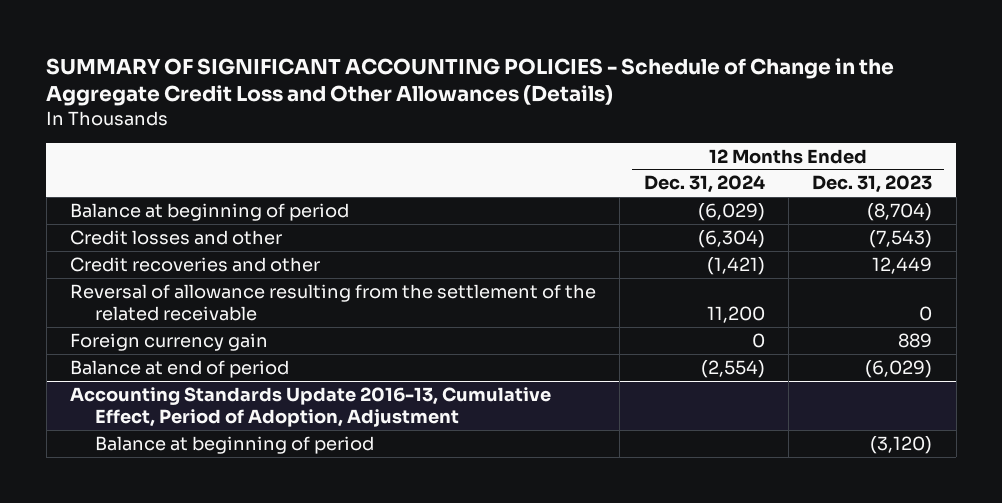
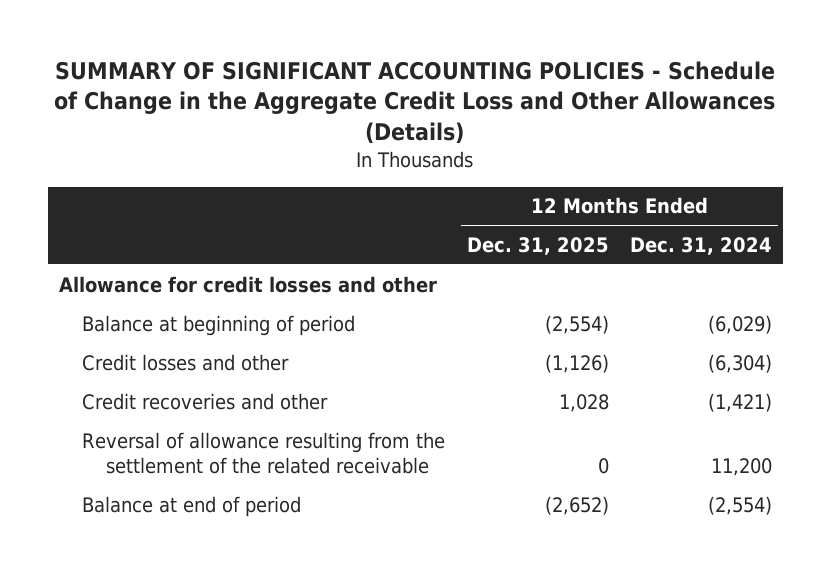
[812,175,933,194] Dec. 31, 2023 -> none
none -> [466,236,609,255] Dec. 31, 2025
none -> [58,275,437,293] Allowance for credit losses and other
[69,332,268,351] Foreign currency gain -> none
[69,386,551,427] Accounting Standards Update 2016-13, Cumulative Effect, Period of Adoption, Adjustment -> none
[94,435,374,454] Balance at beginning of period -> none

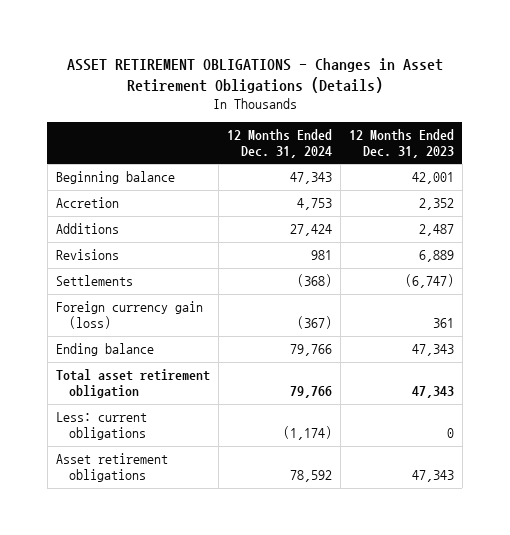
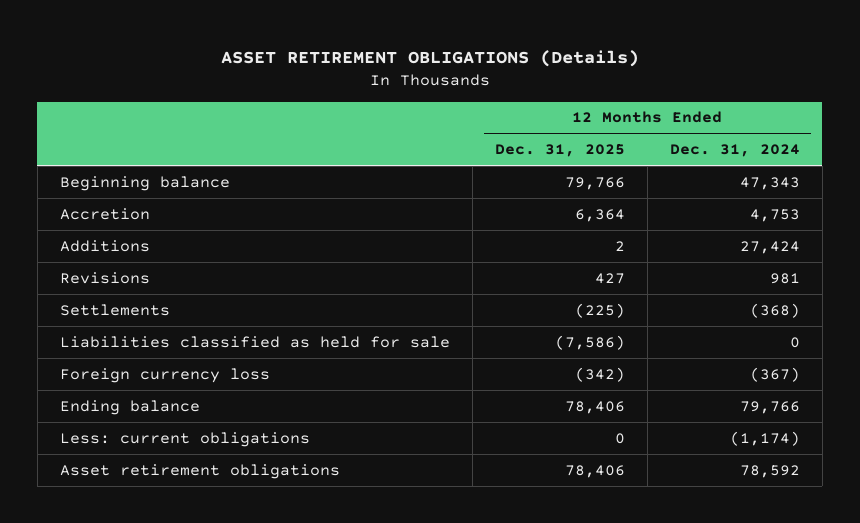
[66,57,443,93] ASSET RETIREMENT OBLIGATIONS - Changes in Asset Retirement Obligations (Details) -> [220,49,639,67] ASSET RETIREMENT OBLIGATIONS (Details)
[348,129,454,158] 12 Months Ended Dec. 31, 2023 -> none
none -> [494,144,625,158] Dec. 31, 2025
none -> [59,335,450,348] Liabilities classified as held for sale
[55,301,203,330] Foreign currency gain (loss) -> [59,367,270,383] Foreign currency loss
[55,369,210,399] Total asset retirement obligation -> none

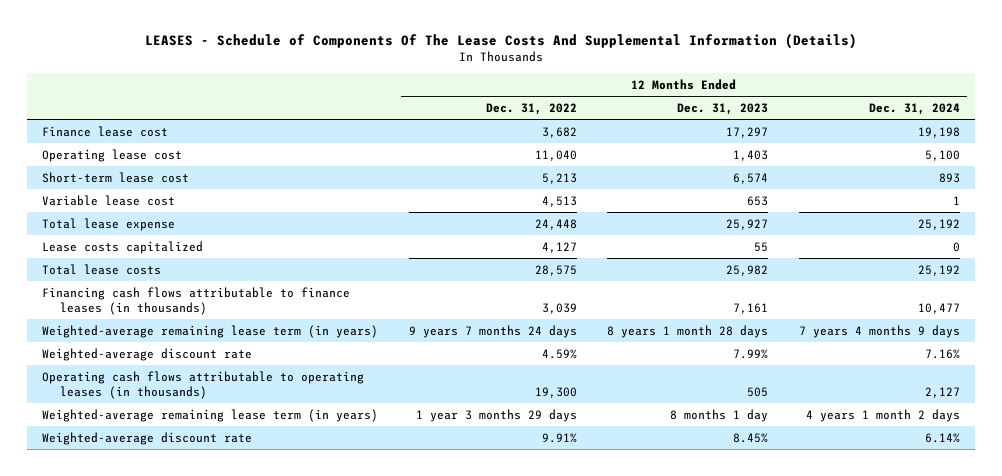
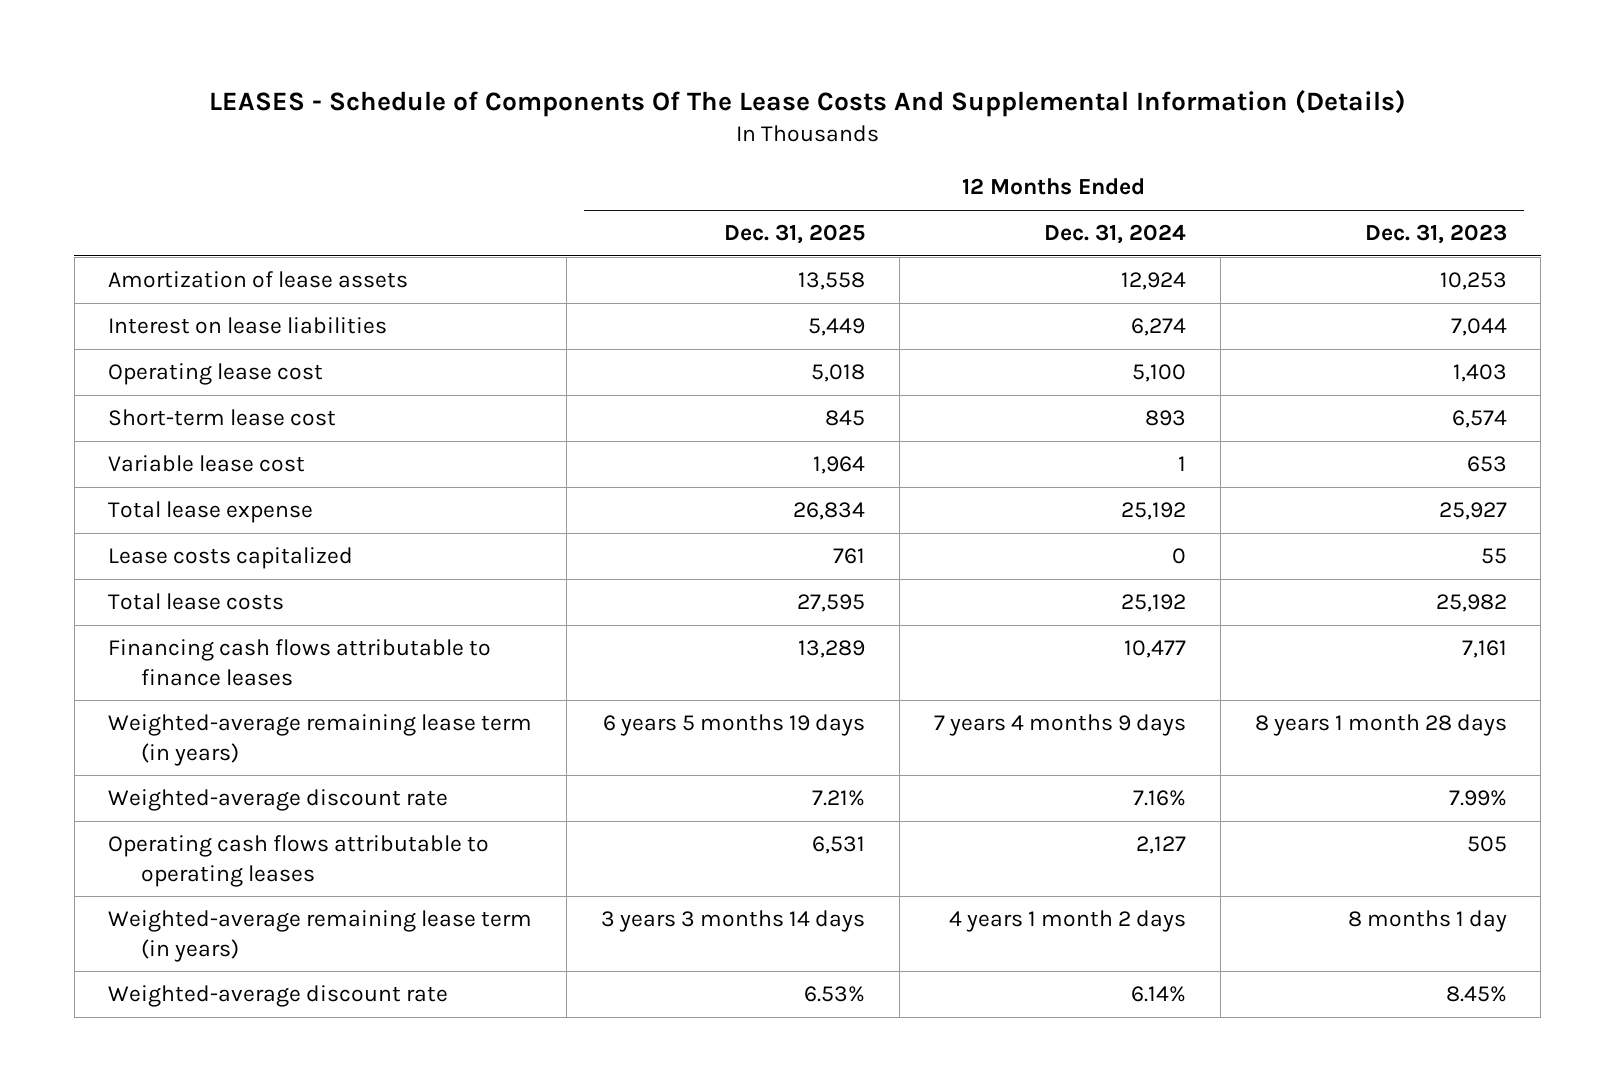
[485,102,577,115] Dec. 31, 2022 -> none
none -> [724,224,866,245] Dec. 31, 2025
[42,125,169,137] Finance lease cost -> none
none -> [108,271,409,289] Amortization of lease assets
none -> [108,317,388,335] Interest on lease liabilities
[42,286,351,315] Financing cash flows attributable to finance leases (in thousands) -> [108,639,492,686] Financing cash flows attributable to finance leases
[42,370,365,399] Operating cash flows attributable to operating leases (in thousands) -> [108,835,490,887] Operating cash flows attributable to operating leases

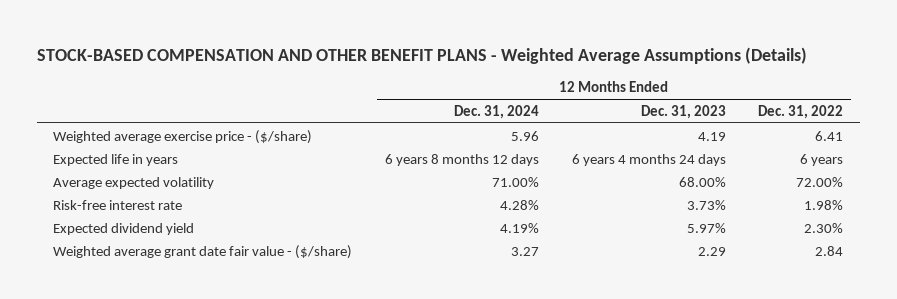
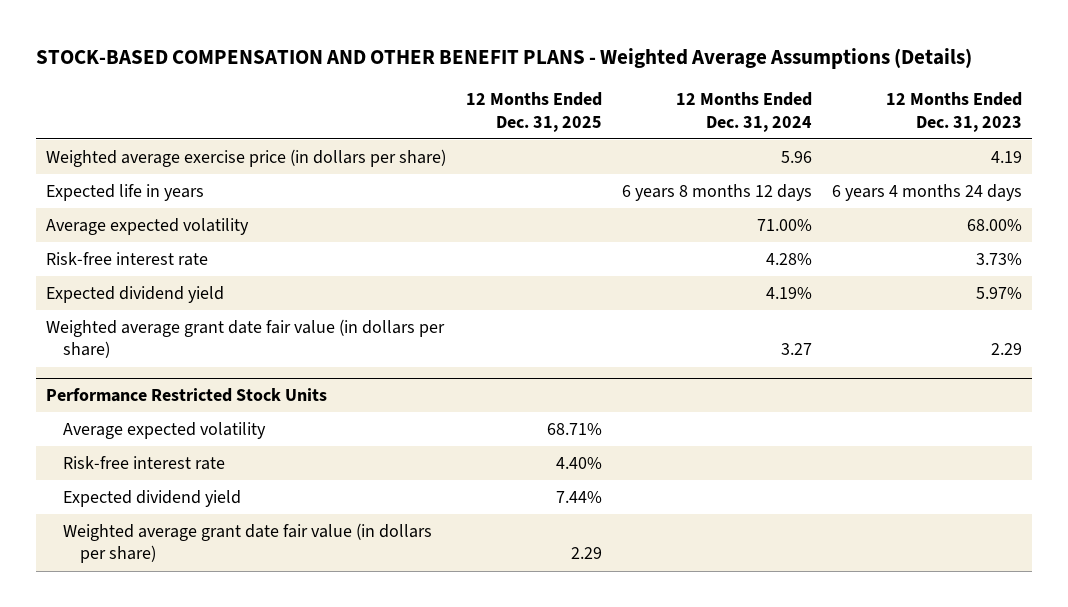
[758,104,844,119] Dec. 31, 2022 -> none
none -> [466,92,603,132] 12 Months Ended Dec. 31, 2025
[53,129,313,144] Weighted average exercise price - ($/share) -> [46,148,447,167] Weighted average exercise price (in dollars per share)
[53,244,353,259] Weighted average grant date fair value - ($/share) -> [46,318,446,359] Weighted average grant date fair value (in dollars per share)
none -> [46,388,328,403] Performance Restricted Stock Units
none -> [62,421,266,439] Average expected volatility
none -> [62,455,225,470] Risk-free interest rate
none -> [62,489,241,507] Expected dividend yield
none -> [62,522,432,564] Weighted average grant date fair value (in dollars per share)

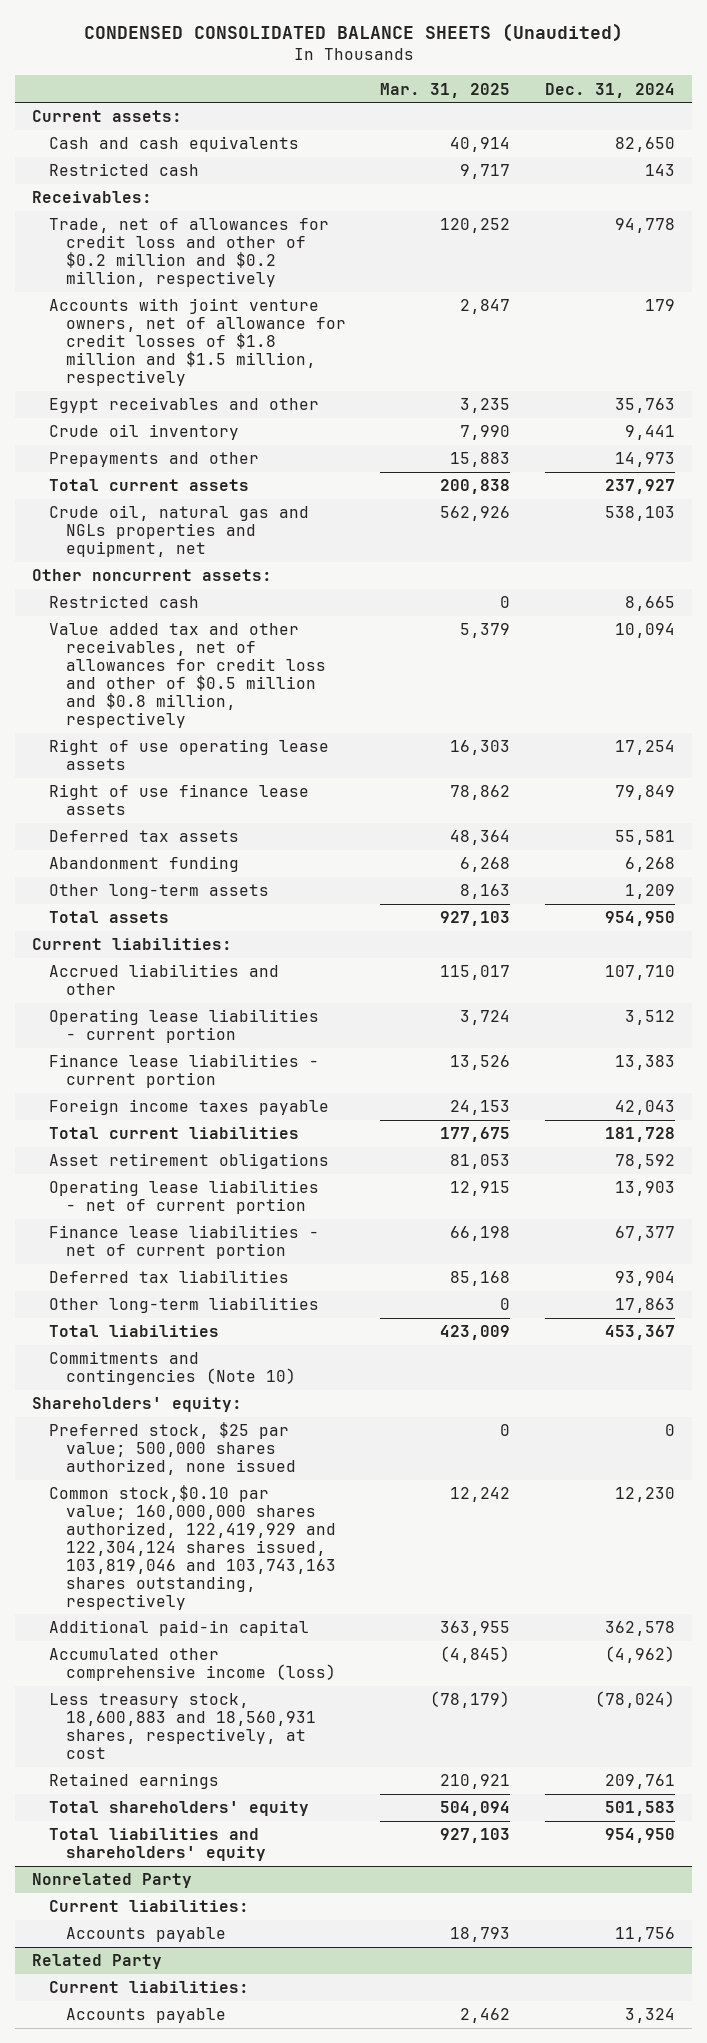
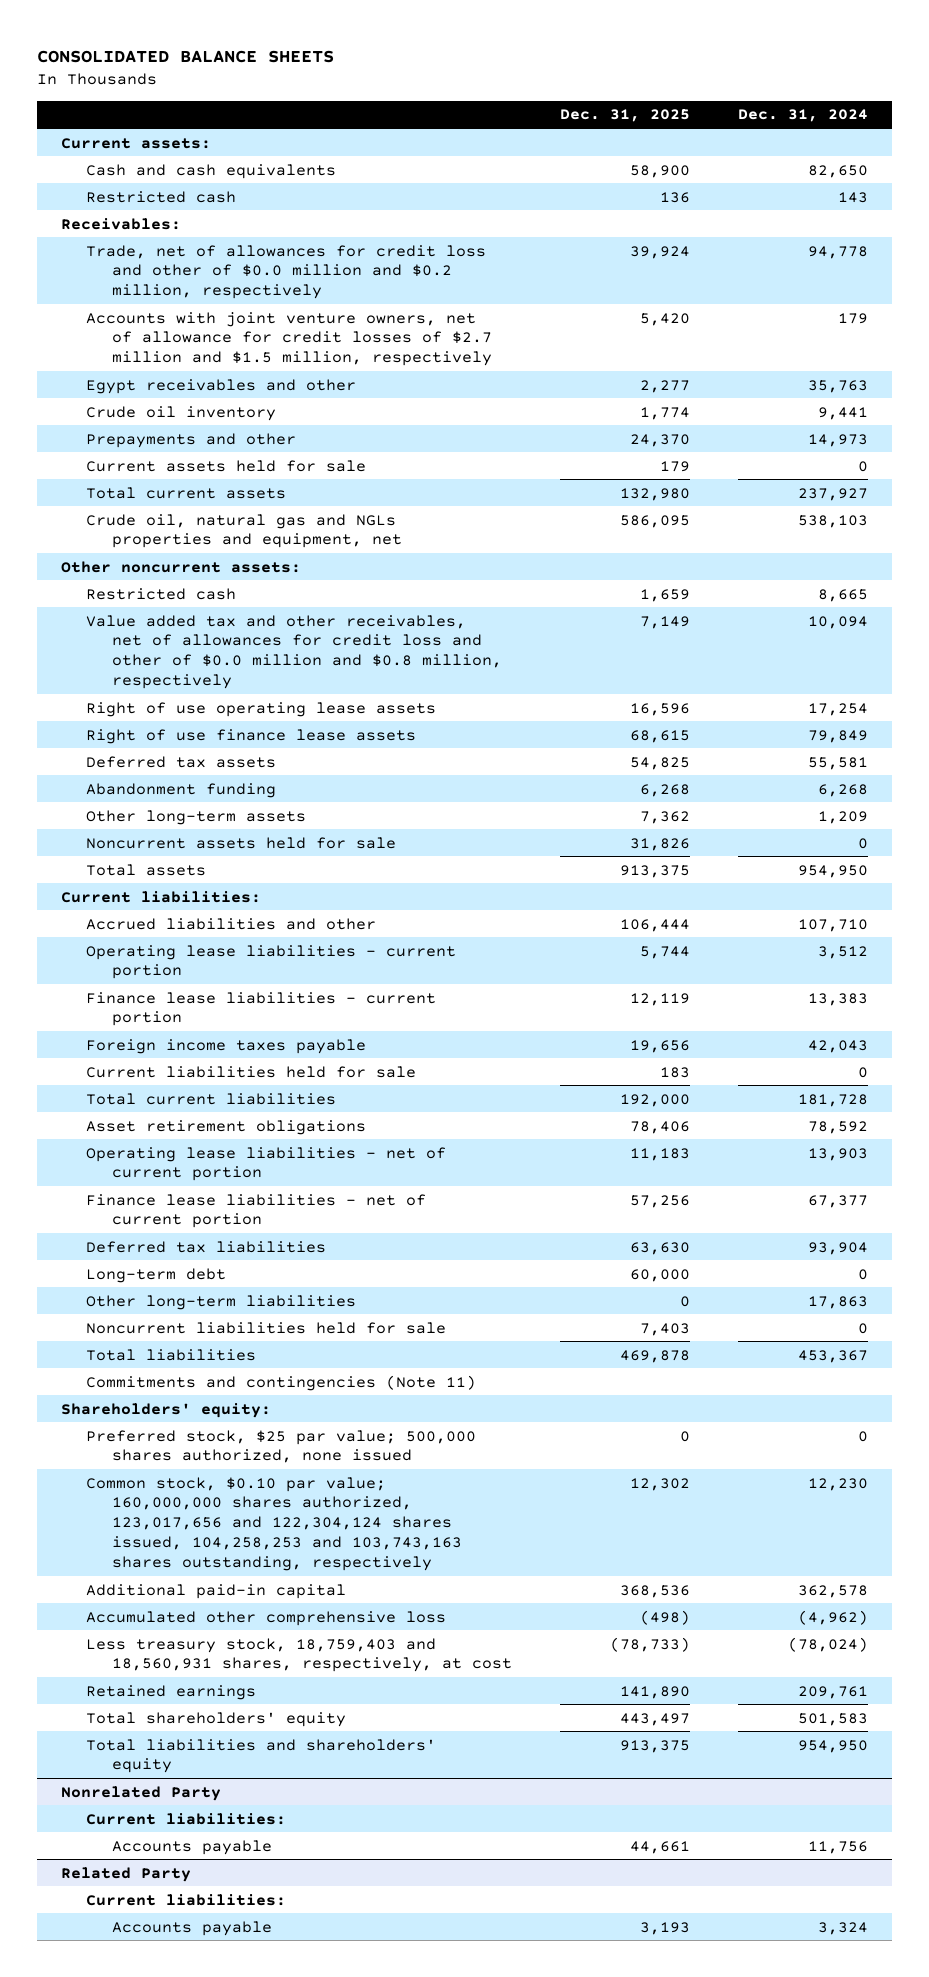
[83,23,623,43] CONDENSED CONSOLIDATED BALANCE SHEETS (Unaudited) -> [36,50,334,64] CONSOLIDATED BALANCE SHEETS
[380,82,511,98] Mar. 31, 2025 -> none
none -> [560,109,691,123] Dec. 31, 2025
[49,218,330,287] Trade, net of allowances for credit loss and other of $0.2 million and $0.2 million, respectively -> [86,244,487,300] Trade, net of allowances for credit loss and other of $0.0 million and $0.2 million, respectively
[49,298,346,386] Accounts with joint venture owners, net of allowance for credit losses of $1.8 million and $1.5 million, respectively -> [86,311,493,367] Accounts with joint venture owners, net of allowance for credit losses of $2.7 million and $1.5 million, respectively
none -> [86,459,367,472] Current assets held for sale
[49,623,326,728] Value added tax and other receivables, net of allowances for credit loss and other of $0.5 million and $0.8 million, respectively -> [86,614,503,690] Value added tax and other receivables, net of allowances for credit loss and other of $0.0 million and $0.8 million, respectively
none -> [86,836,397,849] Noncurrent assets held for sale
none -> [86,1065,417,1078] Current liabilities held for sale
none -> [86,1267,227,1283] Long-term debt
none -> [86,1321,447,1334] Noncurrent liabilities held for sale
[49,1351,296,1386] Commitments and contingencies (Note 10) -> [86,1374,477,1391] Commitments and contingencies (Note 11)
[49,1485,336,1610] Common stock,$0.10 par value; 160,000,000 shares authorized, 122,419,929 and 122,304,124 shares issued, 103,819,046 and 103,743,163 shares outstanding, respectively -> [86,1476,463,1571] Common stock, $0.10 par value; 160,000,000 shares authorized, 123,017,656 and 122,304,124 shares issued, 104,258,253 and 103,743,163 shares outstanding, respectively
[49,1648,336,1682] Accumulated other comprehensive income (loss) -> [86,1610,447,1626] Accumulated other comprehensive loss
[49,1693,316,1759] Less treasury stock, 18,600,883 and 18,560,931 shares, respectively, at cost -> [86,1637,513,1673] Less treasury stock, 18,759,403 and 18,560,931 shares, respectively, at cost

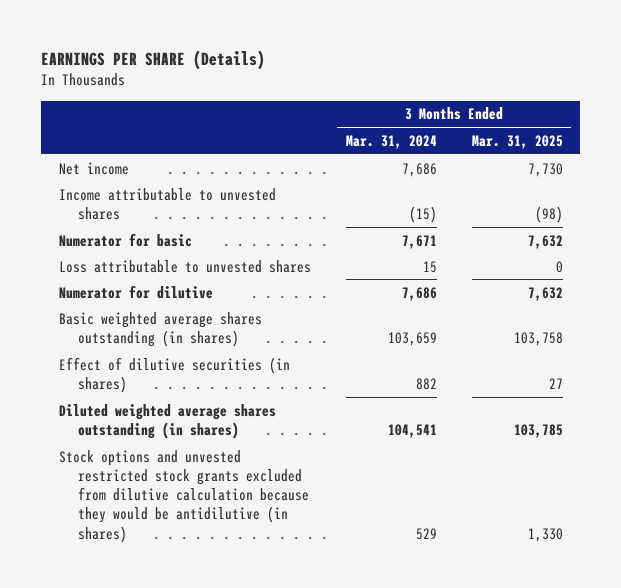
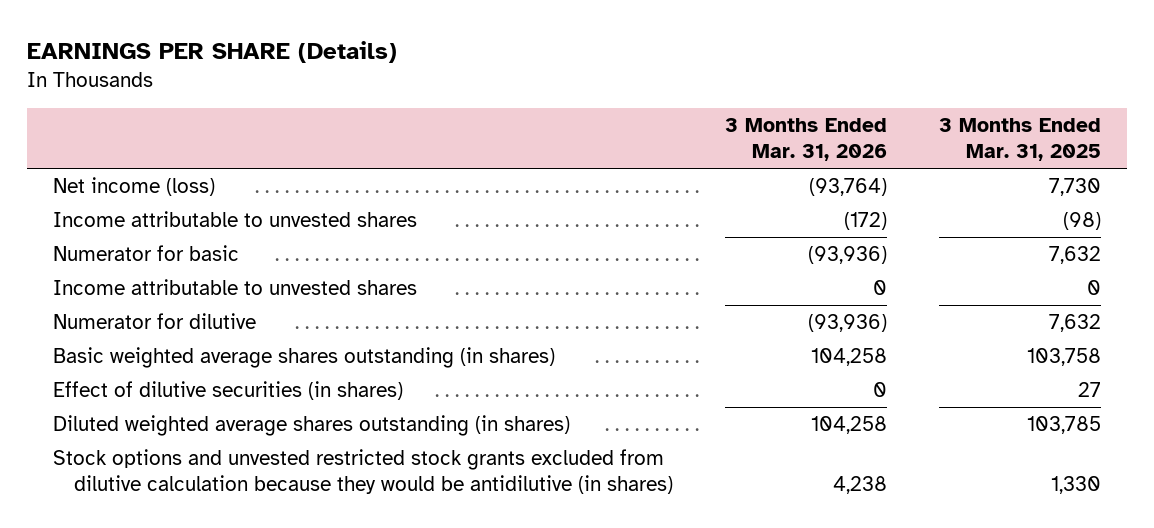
[345,134,437,149] Mar. 31, 2024 -> none
none -> [725,118,888,162] 3 Months Ended Mar. 31, 2026
[58,161,129,175] Net income -> [52,177,215,197] Net income (loss)
[58,259,311,273] Loss attributable to unvested shares -> [52,279,417,296] Income attributable to unvested shares

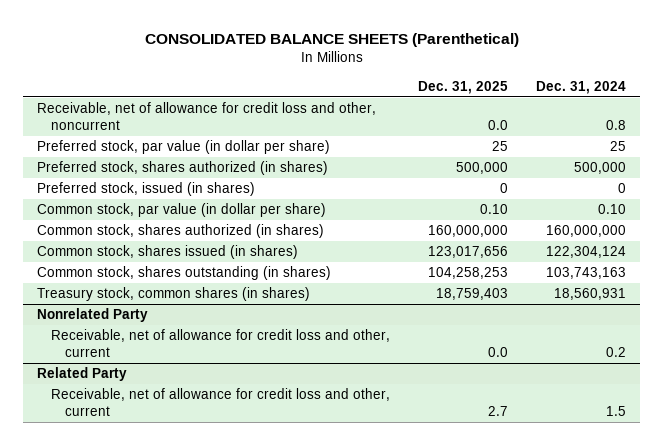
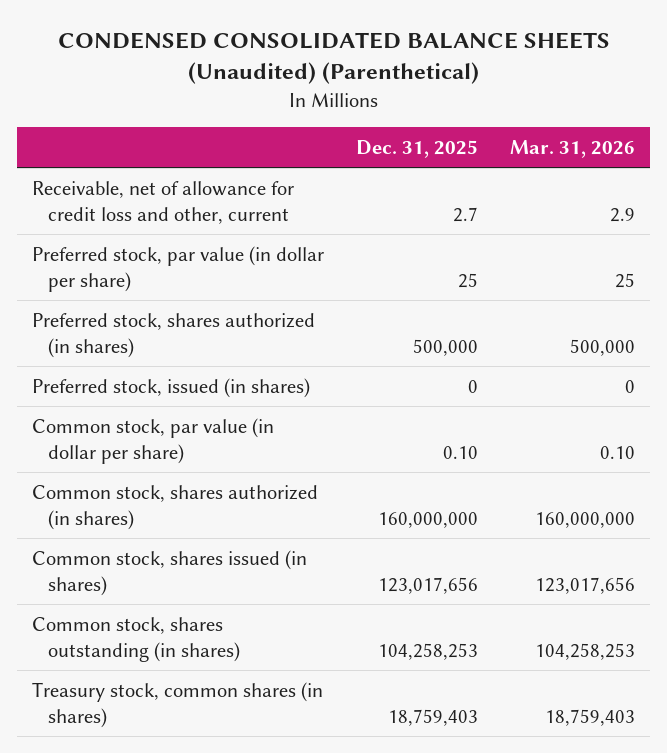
[144,32,519,47] CONSOLIDATED BALANCE SHEETS (Parenthetical) -> [57,32,610,85] CONDENSED CONSOLIDATED BALANCE SHEETS (Unaudited) (Parenthetical)
[536,80,627,94] Dec. 31, 2024 -> none
none -> [509,139,635,158] Mar. 31, 2026
[37,102,377,131] Receivable, net of allowance for credit loss and other, noncurrent -> [32,180,295,224] Receivable, net of allowance for credit loss and other, current
[488,120,509,131] 0.0 -> [453,206,479,222] 2.7
[37,308,149,323] Nonrelated Party -> none
[50,329,390,358] Receivable, net of allowance for credit loss and other, current -> none
[37,367,128,382] Related Party -> none
[50,388,390,417] Receivable, net of allowance for credit loss and other, current -> none

